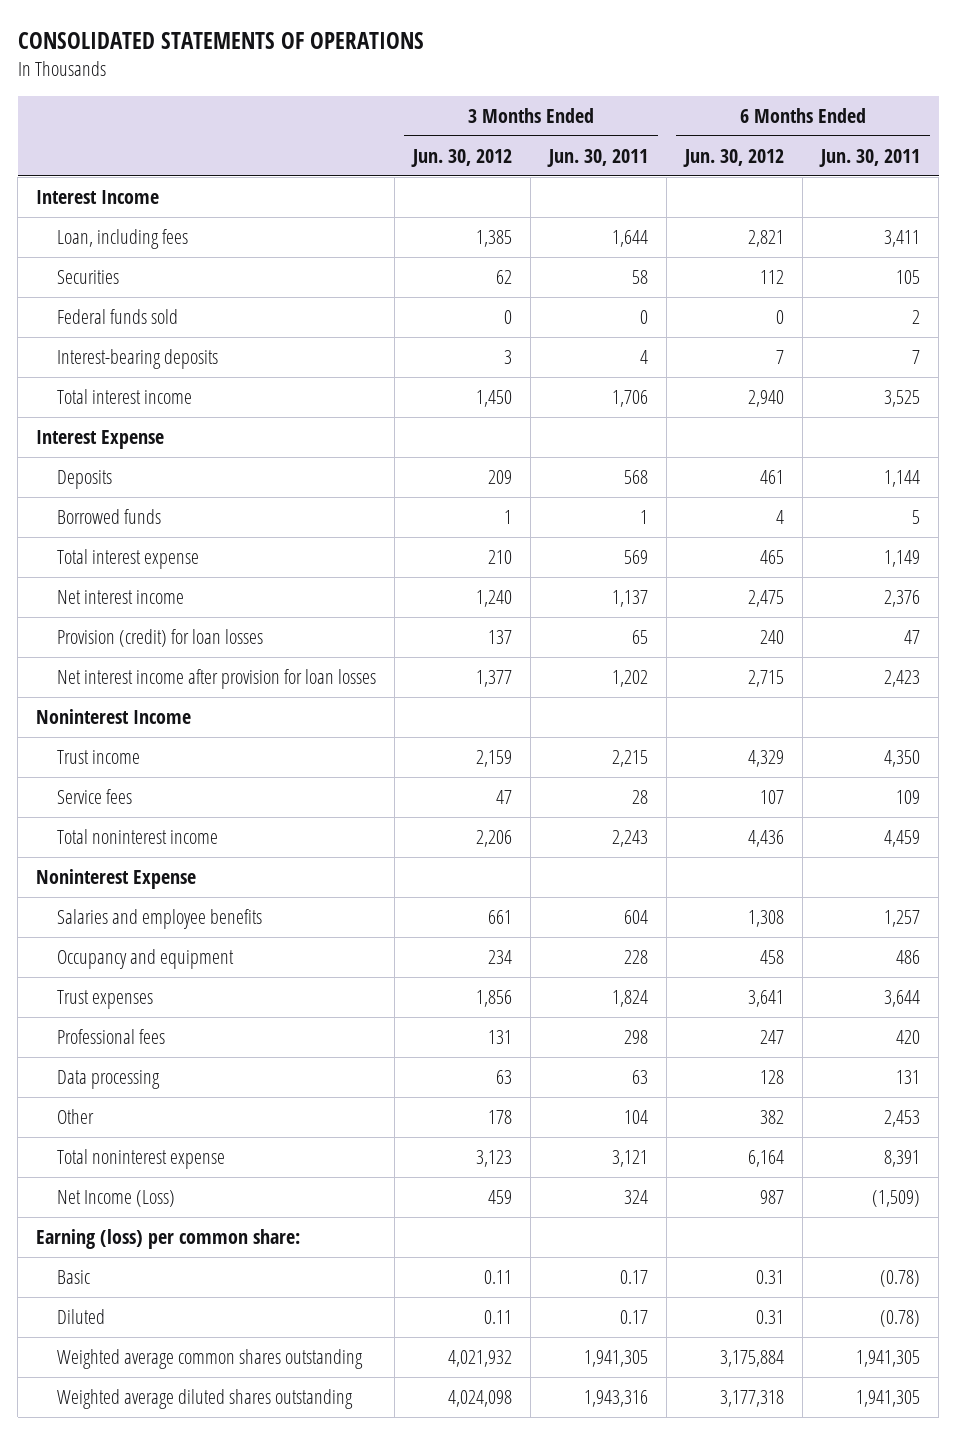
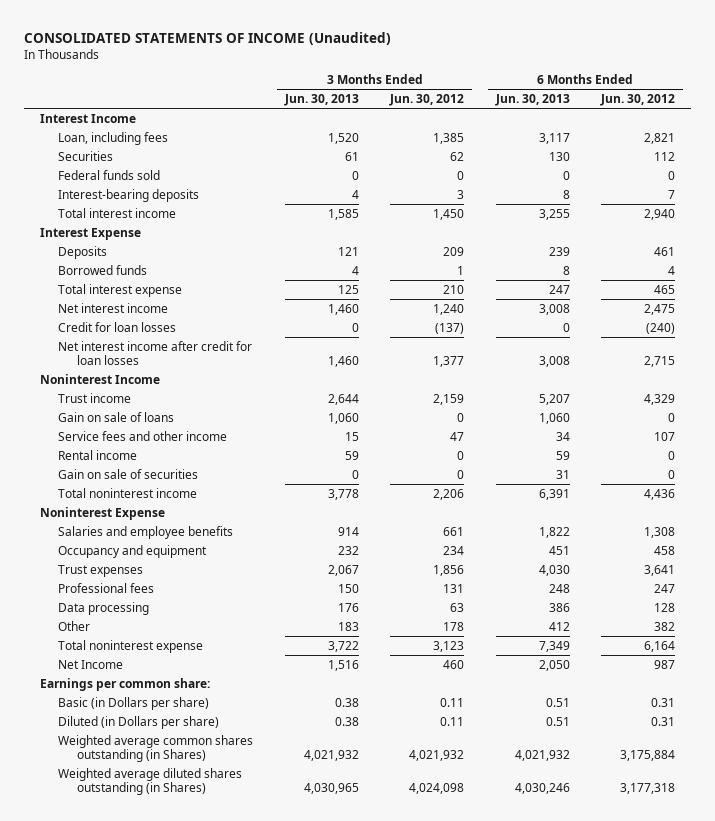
[17,31,424,49] CONSOLIDATED STATEMENTS OF OPERATIONS -> [24,31,392,45] CONSOLIDATED STATEMENTS OF INCOME (Unaudited)
[547,148,649,167] Jun. 30, 2011 -> none
[819,148,921,167] Jun. 30, 2011 -> none
none -> [283,93,359,106] Jun. 30, 2013
none -> [494,93,570,106] Jun. 30, 2013
[57,629,264,648] Provision (credit) for loan losses -> [58,321,177,332] Credit for loan losses
[488,630,513,645] 137 -> [435,322,465,334] (137)
[760,630,785,645] 240 -> [645,322,675,334] (240)
[57,669,377,690] Net interest income after provision for loan losses -> [58,340,253,365] Net interest income after credit for loan losses
none -> [58,411,175,422] Gain on sale of loans
[57,789,133,805] Service fees -> [58,430,228,441] Service fees and other income
none -> [58,449,138,460] Rental income
none -> [58,468,199,479] Gain on sale of securities
[57,1190,176,1208] Net Income (Loss) -> [58,659,124,669] Net Income
[488,1190,513,1205] 459 -> [443,659,465,669] 460
[36,1229,301,1250] Earning (loss) per common share: -> [39,677,210,691] Earnings per common share:
[57,1270,91,1285] Basic -> [58,696,210,710] Basic (in Dollars per share)
[57,1309,106,1325] Diluted -> [58,715,220,729] Diluted (in Dollars per share)
[57,1349,364,1370] Weighted average common shares outstanding -> [58,734,254,762] Weighted average common shares outstanding (in Shares)
[57,1389,354,1410] Weighted average diluted shares outstanding -> [58,767,243,795] Weighted average diluted shares outstanding (in Shares)

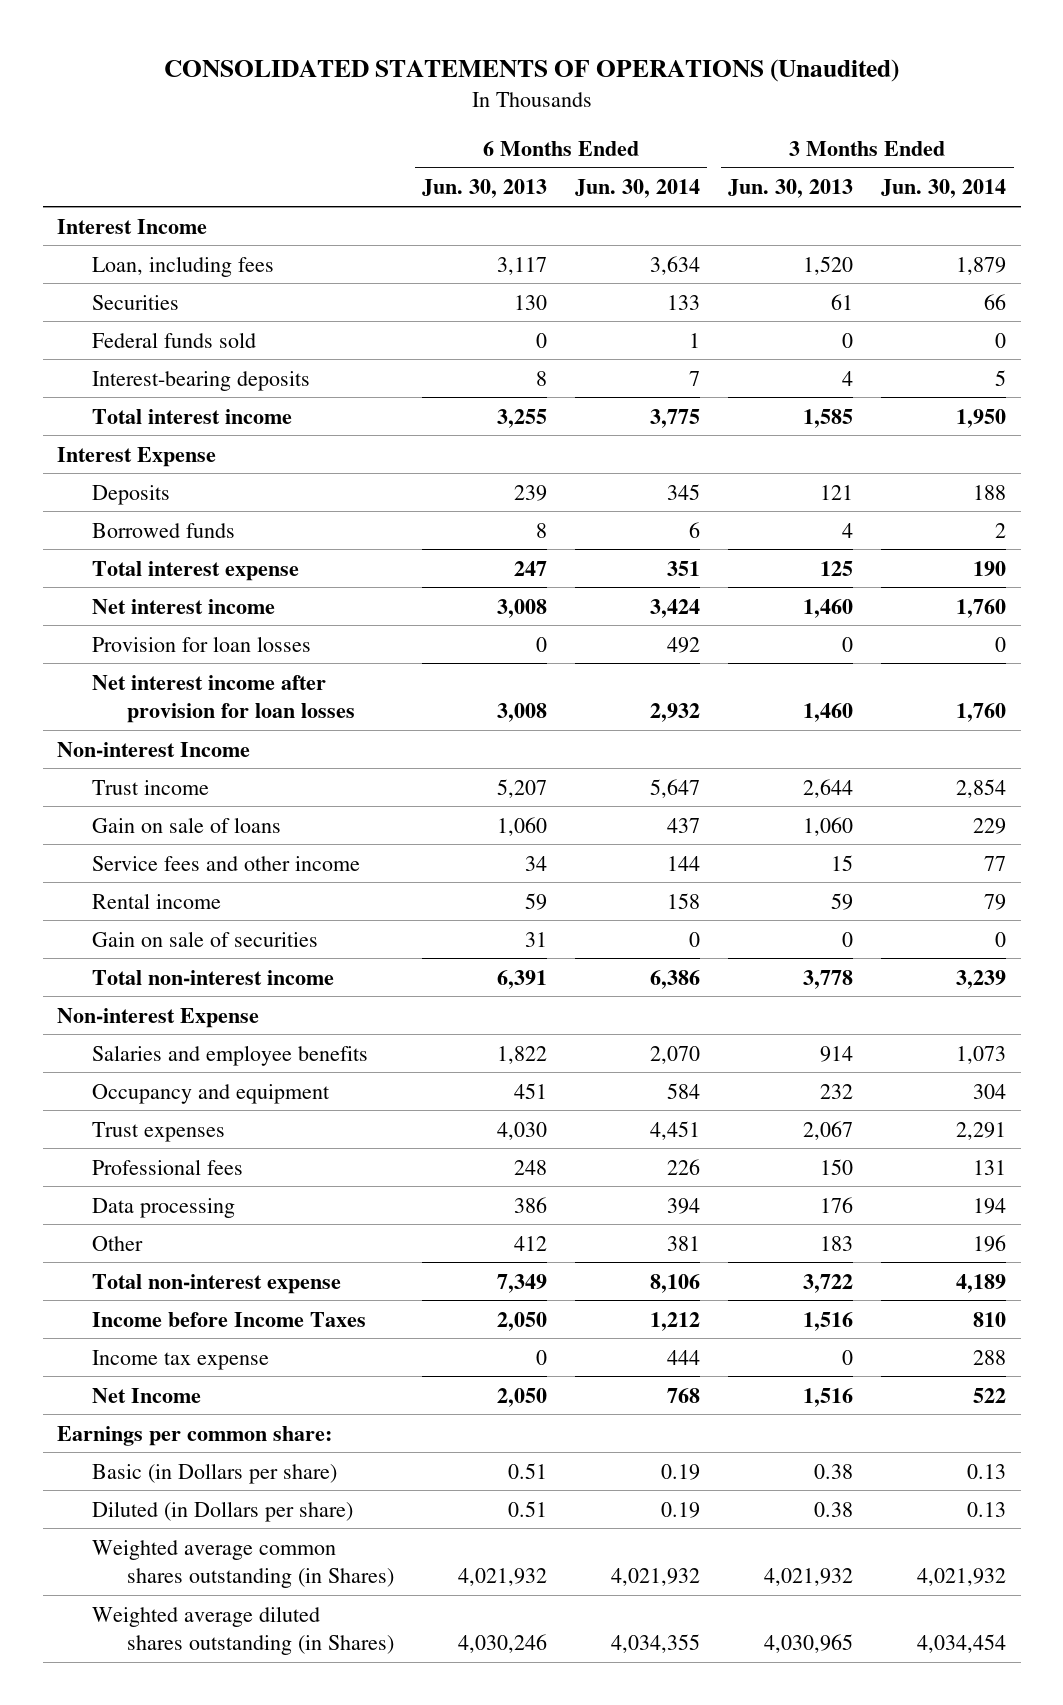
[24,31,392,45] CONSOLIDATED STATEMENTS OF INCOME (Unaudited) -> [163,59,899,83] CONSOLIDATED STATEMENTS OF OPERATIONS (Unaudited)
[389,93,465,106] Jun. 30, 2012 -> none
[599,93,675,106] Jun. 30, 2012 -> none
none -> [575,179,701,199] Jun. 30, 2014
none -> [881,179,1007,199] Jun. 30, 2014
[39,373,160,384] Noninterest Income -> none
[58,321,177,332] Credit for loan losses -> [91,635,311,652] Provision for loan losses
[58,340,253,365] Net interest income after credit for loan losses -> [91,674,355,724] Net interest income after provision for loan losses
none -> [56,741,250,757] Non-interest Income
[39,506,165,520] Noninterest Expense -> none
[58,487,198,498] Total noninterest income -> [91,969,334,985] Total non-interest income
none -> [56,1007,259,1028] Non-interest Expense
[58,639,204,653] Total noninterest expense -> [91,1273,341,1294] Total non-interest expense
none -> [91,1311,366,1327] Income before Income Taxes
none -> [91,1349,269,1370] Income tax expense

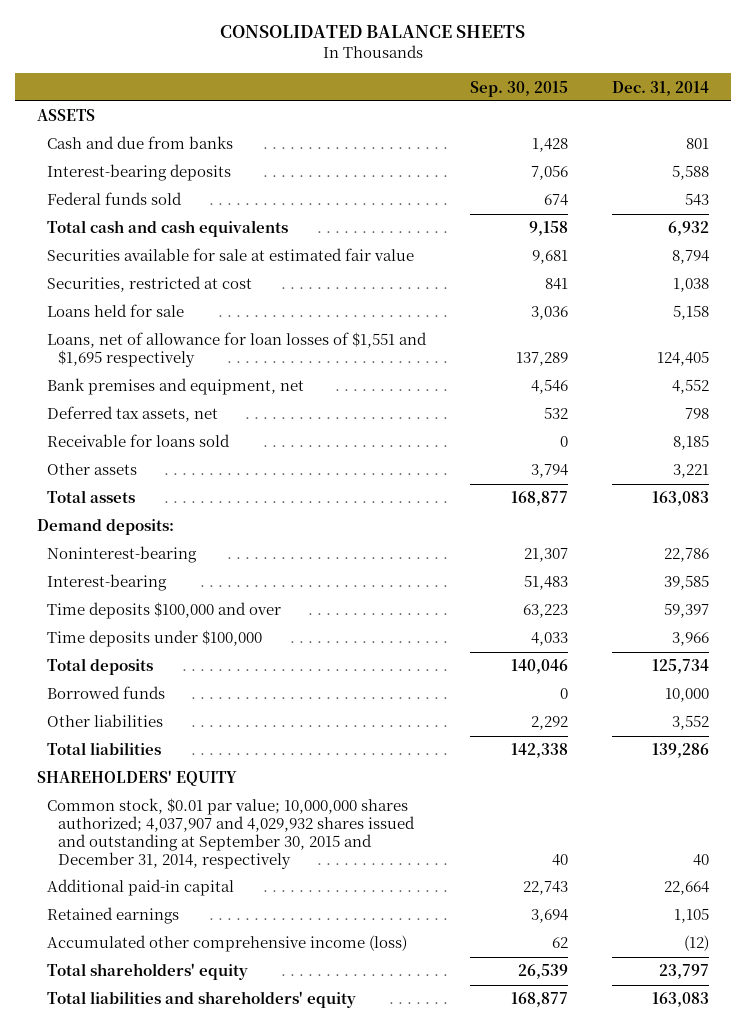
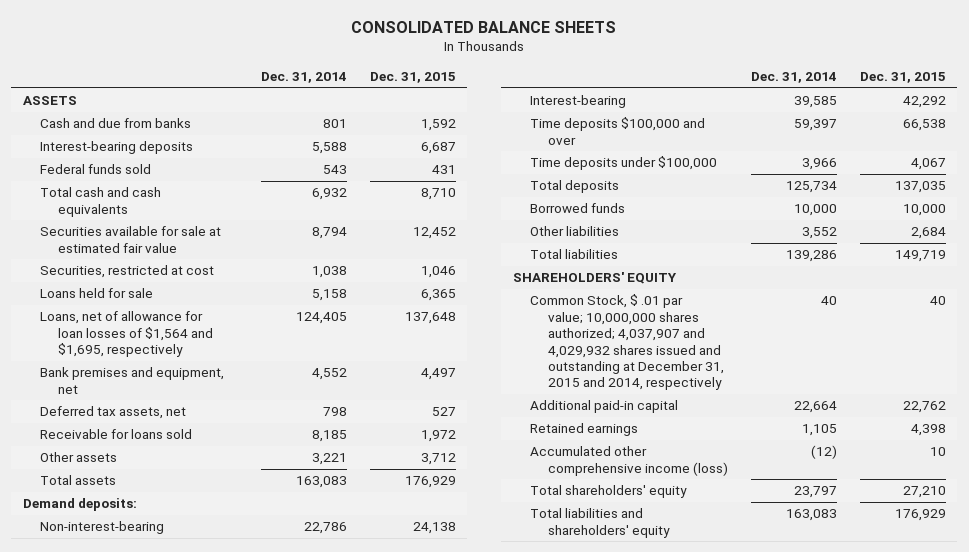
[469,80,568,97] Sep. 30, 2015 -> none
none -> [369,72,456,84] Dec. 31, 2015
[47,332,428,368] Loans, net of allowance for loan losses of $1,551 and $1,695 respectively -> [40,311,213,358] Loans, net of allowance for loan losses of $1,564 and $1,695, respectively
[47,546,198,564] Noninterest-bearing -> [40,521,165,535] Non-interest-bearing
[47,798,415,869] Common stock, $0.01 par value; 10,000,000 shares authorized; 4,037,907 and 4,029,932 shares issued and outstanding at September 30, 2015 and December 31, 2014, respectively -> [530,294,724,391] Common Stock, $ .01 par value; 10,000,000 shares authorized; 4,037,907 and 4,029,932 shares issued and outstanding at December 31, 2015 and 2014, respectively

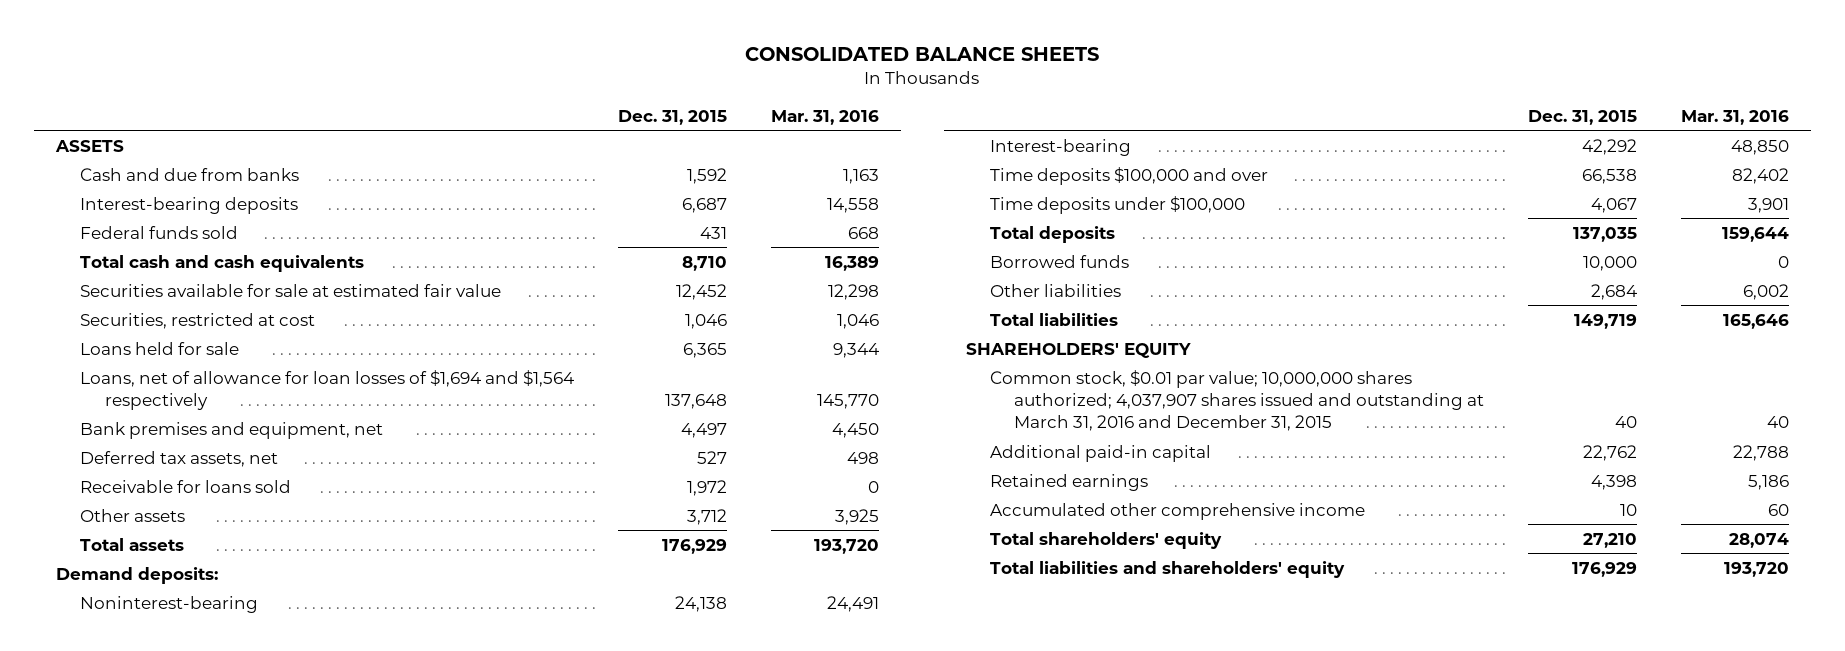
[260,72,347,84] Dec. 31, 2014 -> none
none -> [771,109,880,125] Mar. 31, 2016
[40,311,213,358] Loans, net of allowance for loan losses of $1,564 and $1,695, respectively -> [80,369,575,410] Loans, net of allowance for loan losses of $1,694 and $1,564 respectively
[40,521,165,535] Non-interest-bearing -> [80,595,259,613] Noninterest-bearing
[530,294,724,391] Common Stock, $ .01 par value; 10,000,000 shares authorized; 4,037,907 and 4,029,932 shares issued and outstanding at December 31, 2015 and 2014, respectively -> [989,369,1485,432] Common stock, $0.01 par value; 10,000,000 shares authorized; 4,037,907 shares issued and outstanding at March 31, 2016 and December 31, 2015
[530,446,728,476] Accumulated other comprehensive income (loss) -> [989,502,1365,520] Accumulated other comprehensive income

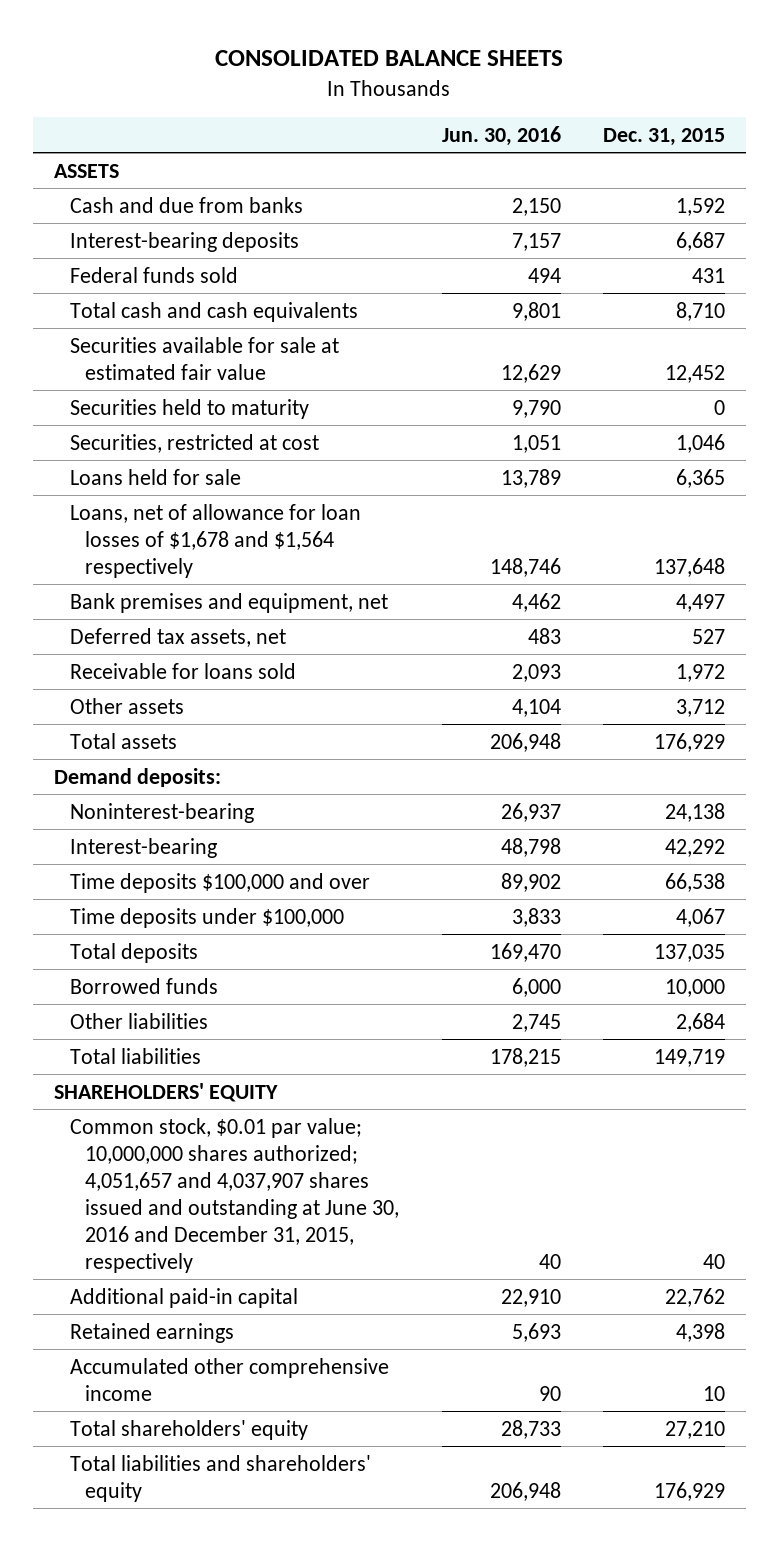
[771,109,880,125] Mar. 31, 2016 -> none
none -> [441,125,561,146] Jun. 30, 2016
none -> [69,398,309,419] Securities held to maturity
[80,369,575,410] Loans, net of allowance for loan losses of $1,694 and $1,564 respectively -> [69,503,361,578] Loans, net of allowance for loan losses of $1,678 and $1,564 respectively
[989,369,1485,432] Common stock, $0.01 par value; 10,000,000 shares authorized; 4,037,907 shares issued and outstanding at March 31, 2016 and December 31, 2015 -> [69,1117,400,1273] Common stock, $0.01 par value; 10,000,000 shares authorized; 4,051,657 and 4,037,907 shares issued and outstanding at June 30, 2016 and December 31, 2015, respectively

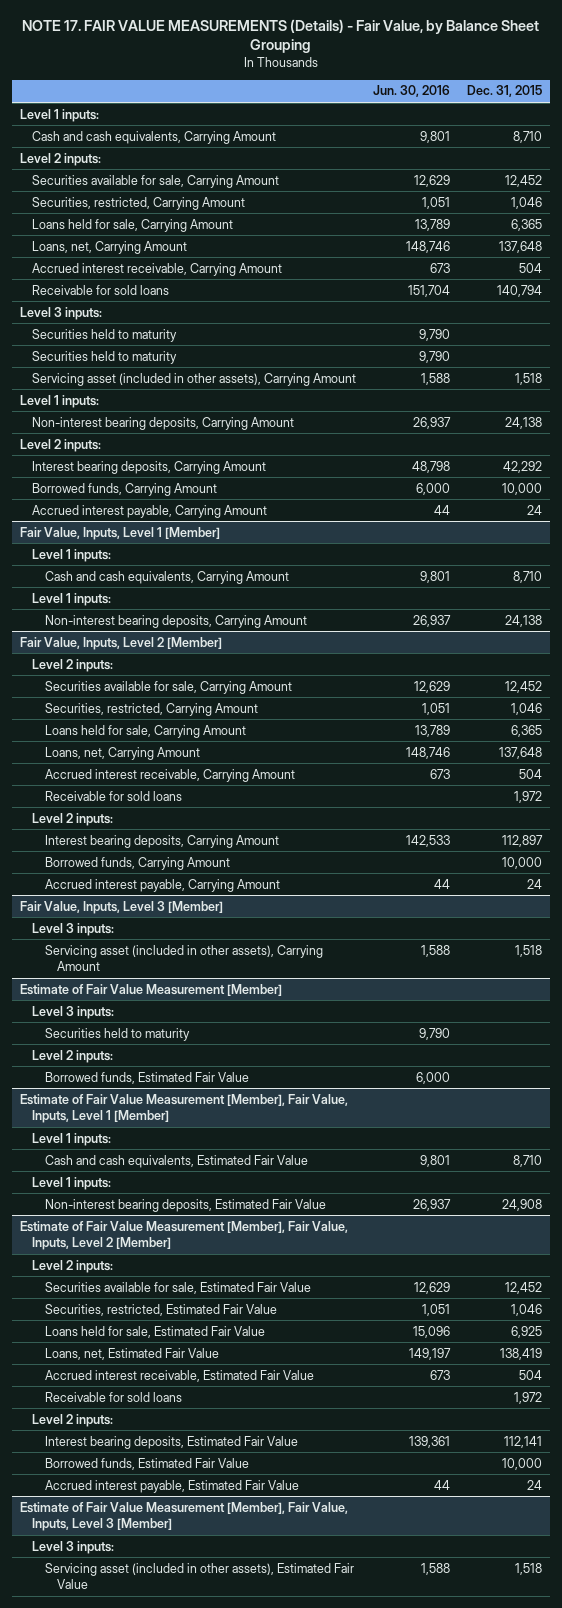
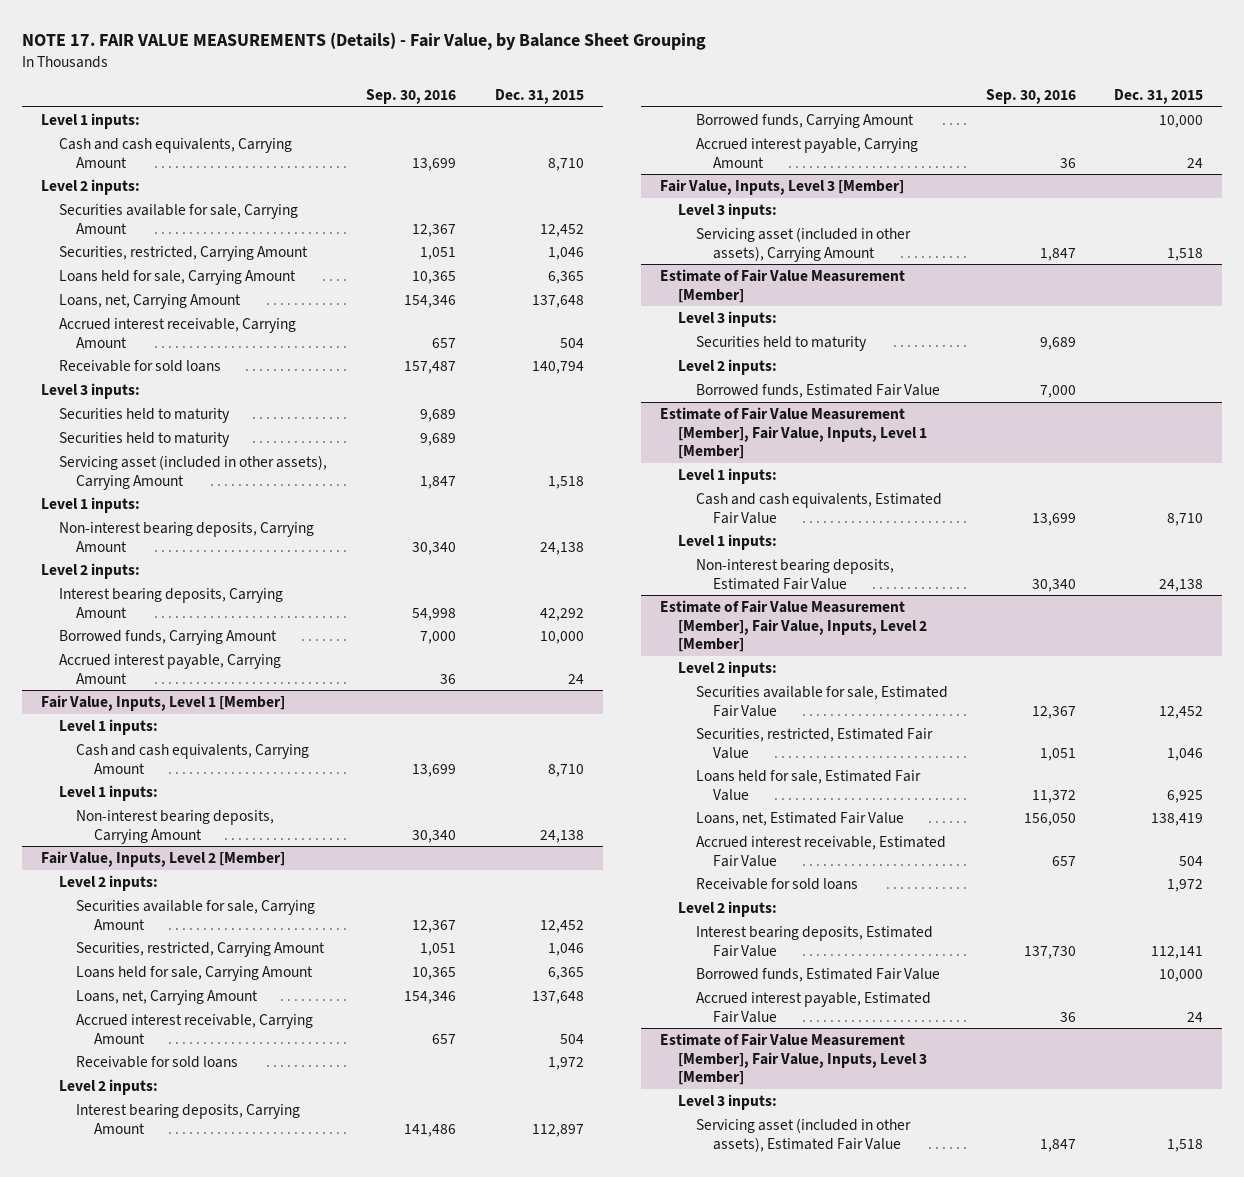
[373,85,451,98] Jun. 30, 2016 -> none
none -> [366,89,457,105] Sep. 30, 2016
[502,1198,543,1211] 24,908 -> [1158,578,1203,592] 24,138

